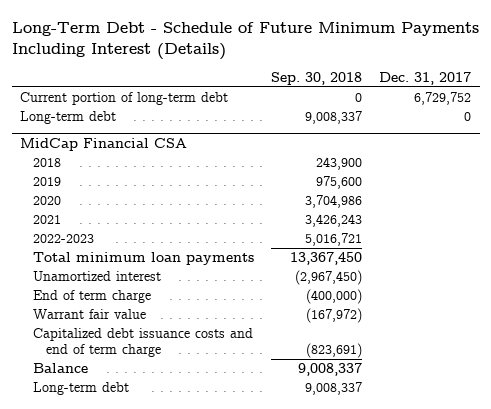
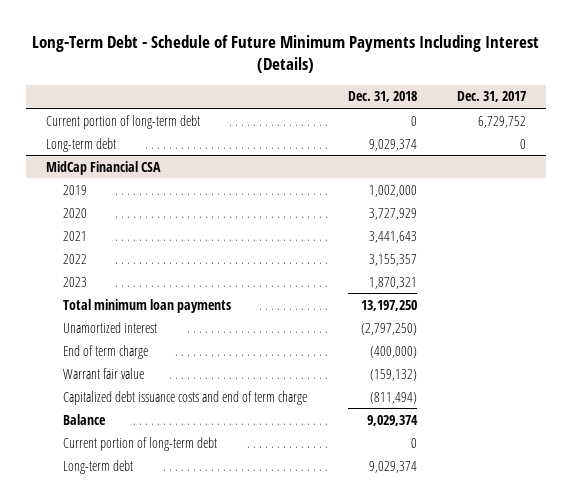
[271,71,363,85] Sep. 30, 2018 -> none
none -> [347,91,417,103] Dec. 31, 2018
[33,158,62,168] 2018 -> none
none -> [63,253,88,264] 2022
[33,234,95,244] 2022-2023 -> [63,276,88,287] 2023
none -> [63,436,218,451] Current portion of long-term debt

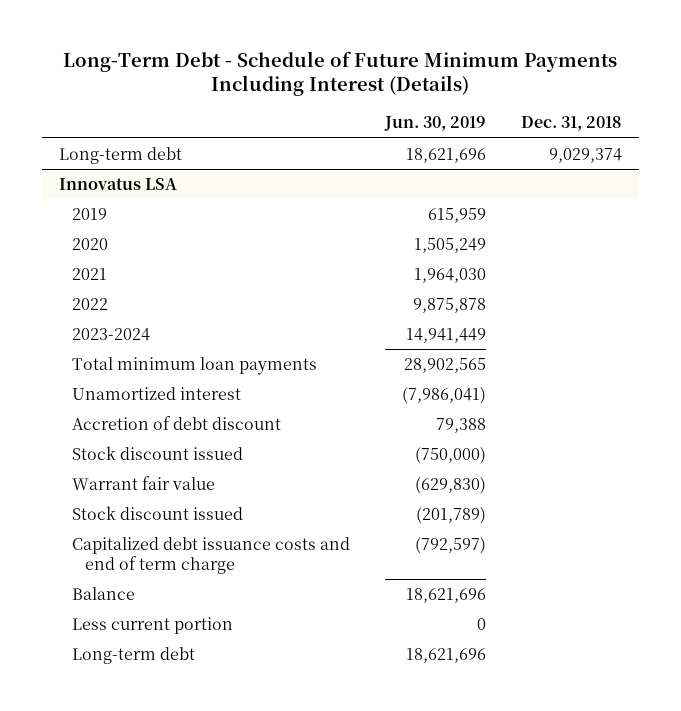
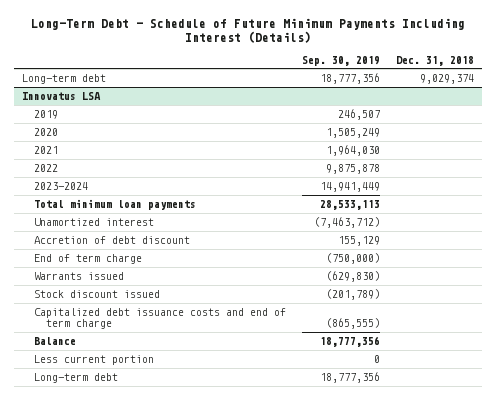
[383,116,486,132] Jun. 30, 2019 -> none
none -> [302,55,381,66] Sep. 30, 2019
[72,445,244,460] Stock discount issued -> [34,253,143,264] End of term charge
[72,475,216,490] Warrant fair value -> [34,271,125,280] Warrants issued

